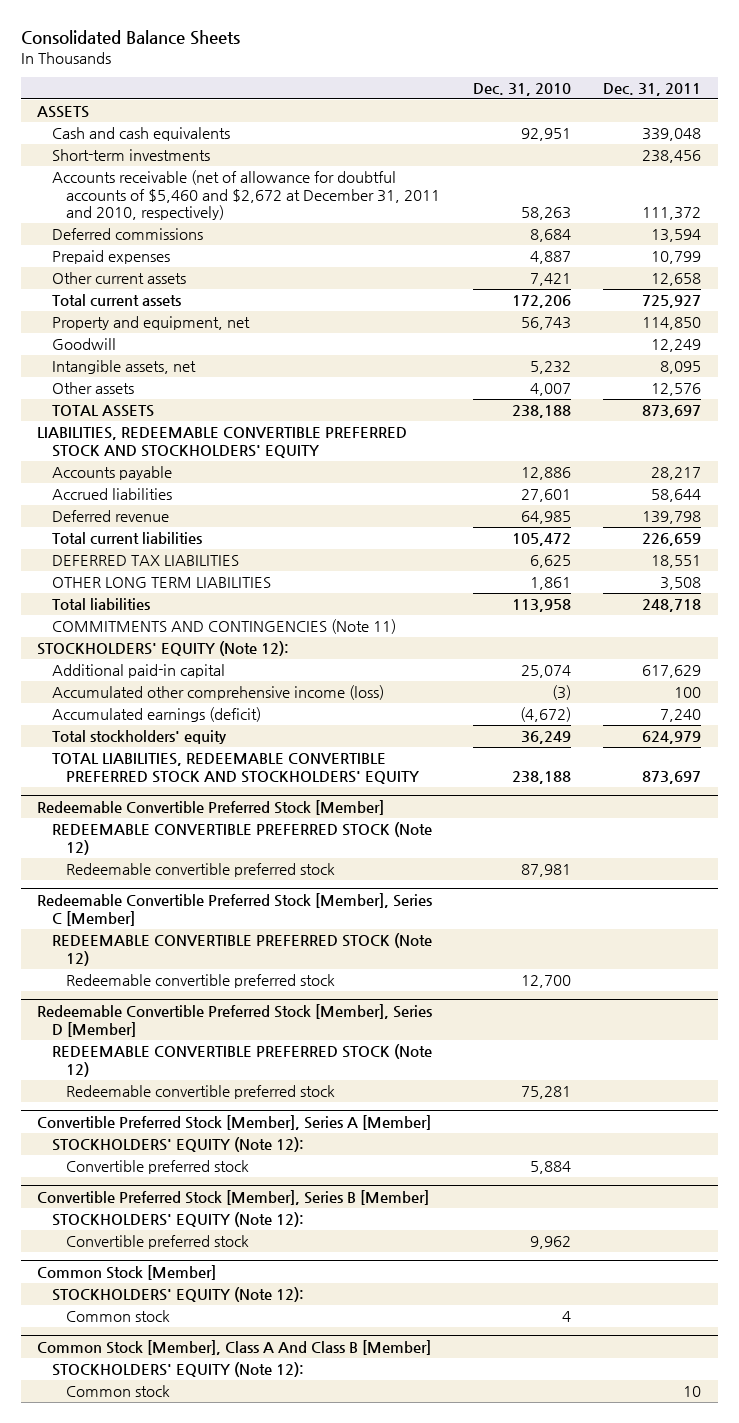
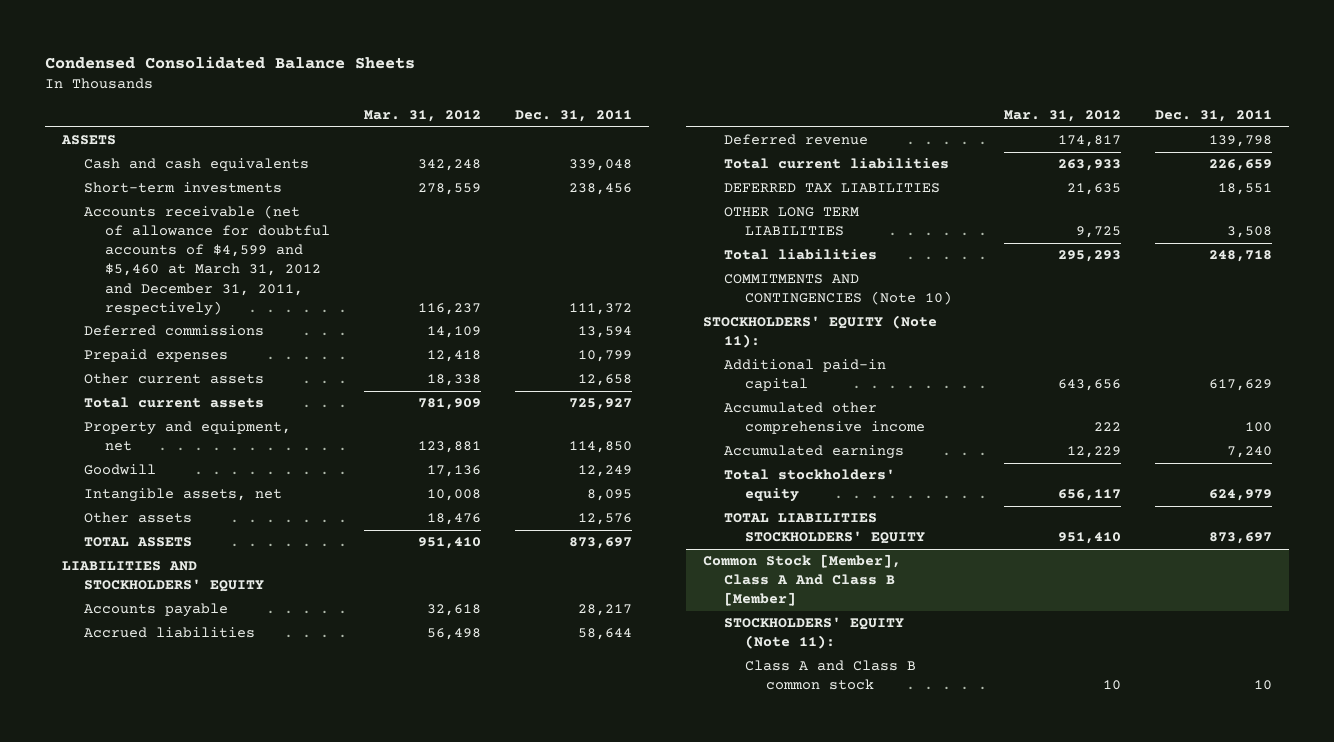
[21,30,241,46] Consolidated Balance Sheets -> [45,56,416,70] Condensed Consolidated Balance Sheets
[472,82,571,96] Dec. 31, 2010 -> none
none -> [363,110,481,123] Mar. 31, 2012
[51,170,441,221] Accounts receivable (net of allowance for doubtful accounts of $5,460 and $2,672 at December 31, 2011 and 2010, respectively) -> [83,205,330,316] Accounts receivable (net of allowance for doubtful accounts of $4,599 and $5,460 at March 31, 2012 and December 31, 2011, respectively)
[37,427,408,458] LIABILITIES, REDEEMABLE CONVERTIBLE PREFERRED STOCK AND STOCKHOLDERS' EQUITY -> [62,561,264,593] LIABILITIES AND STOCKHOLDERS' EQUITY
[51,619,396,635] COMMITMENTS AND CONTINGENCIES (Note 11) -> [723,274,953,306] COMMITMENTS AND CONTINGENCIES (Note 10)
[37,641,290,657] STOCKHOLDERS' EQUITY (Note 12): -> [702,315,937,349] STOCKHOLDERS' EQUITY (Note 11):
[51,685,384,701] Accumulated other comprehensive income (loss) -> [723,402,926,435] Accumulated other comprehensive income
[51,707,261,723] Accumulated earnings (deficit) -> [723,445,904,460] Accumulated earnings
[37,799,385,815] Redeemable Convertible Preferred Stock [Member] -> none
[51,822,432,855] REDEEMABLE CONVERTIBLE PREFERRED STOCK (Note 12) -> none
[66,863,336,878] Redeemable convertible preferred stock -> none
[37,892,433,926] Redeemable Convertible Preferred Stock [Member], Series C [Member] -> none
[51,933,432,966] REDEEMABLE CONVERTIBLE PREFERRED STOCK (Note 12) -> none
[66,974,336,989] Redeemable convertible preferred stock -> none
[37,1003,433,1037] Redeemable Convertible Preferred Stock [Member], Series D [Member] -> none
[51,1044,432,1077] REDEEMABLE CONVERTIBLE PREFERRED STOCK (Note 12) -> none
[66,1085,336,1100] Redeemable convertible preferred stock -> none
[37,1114,432,1130] Convertible Preferred Stock [Member], Series A [Member] -> none
[51,1137,304,1153] STOCKHOLDERS' EQUITY (Note 12): -> none
[66,1160,250,1175] Convertible preferred stock -> none
[37,1189,430,1205] Convertible Preferred Stock [Member], Series B [Member] -> none
[51,1212,304,1228] STOCKHOLDERS' EQUITY (Note 12): -> none
[66,1235,250,1250] Convertible preferred stock -> none
[37,1264,217,1280] Common Stock [Member] -> none
[51,1287,304,1303] STOCKHOLDERS' EQUITY (Note 12): -> none
[66,1310,171,1323] Common stock -> none
[51,753,420,784] TOTAL LIABILITIES, REDEEMABLE CONVERTIBLE PREFERRED STOCK AND STOCKHOLDERS' EQUITY -> [723,513,926,545] TOTAL LIABILITIES STOCKHOLDERS' EQUITY
[51,1362,304,1378] STOCKHOLDERS' EQUITY (Note 12): -> [723,617,904,650] STOCKHOLDERS' EQUITY (Note 11):
[66,1385,171,1398] Common stock -> [745,660,917,691] Class A and Class B common stock

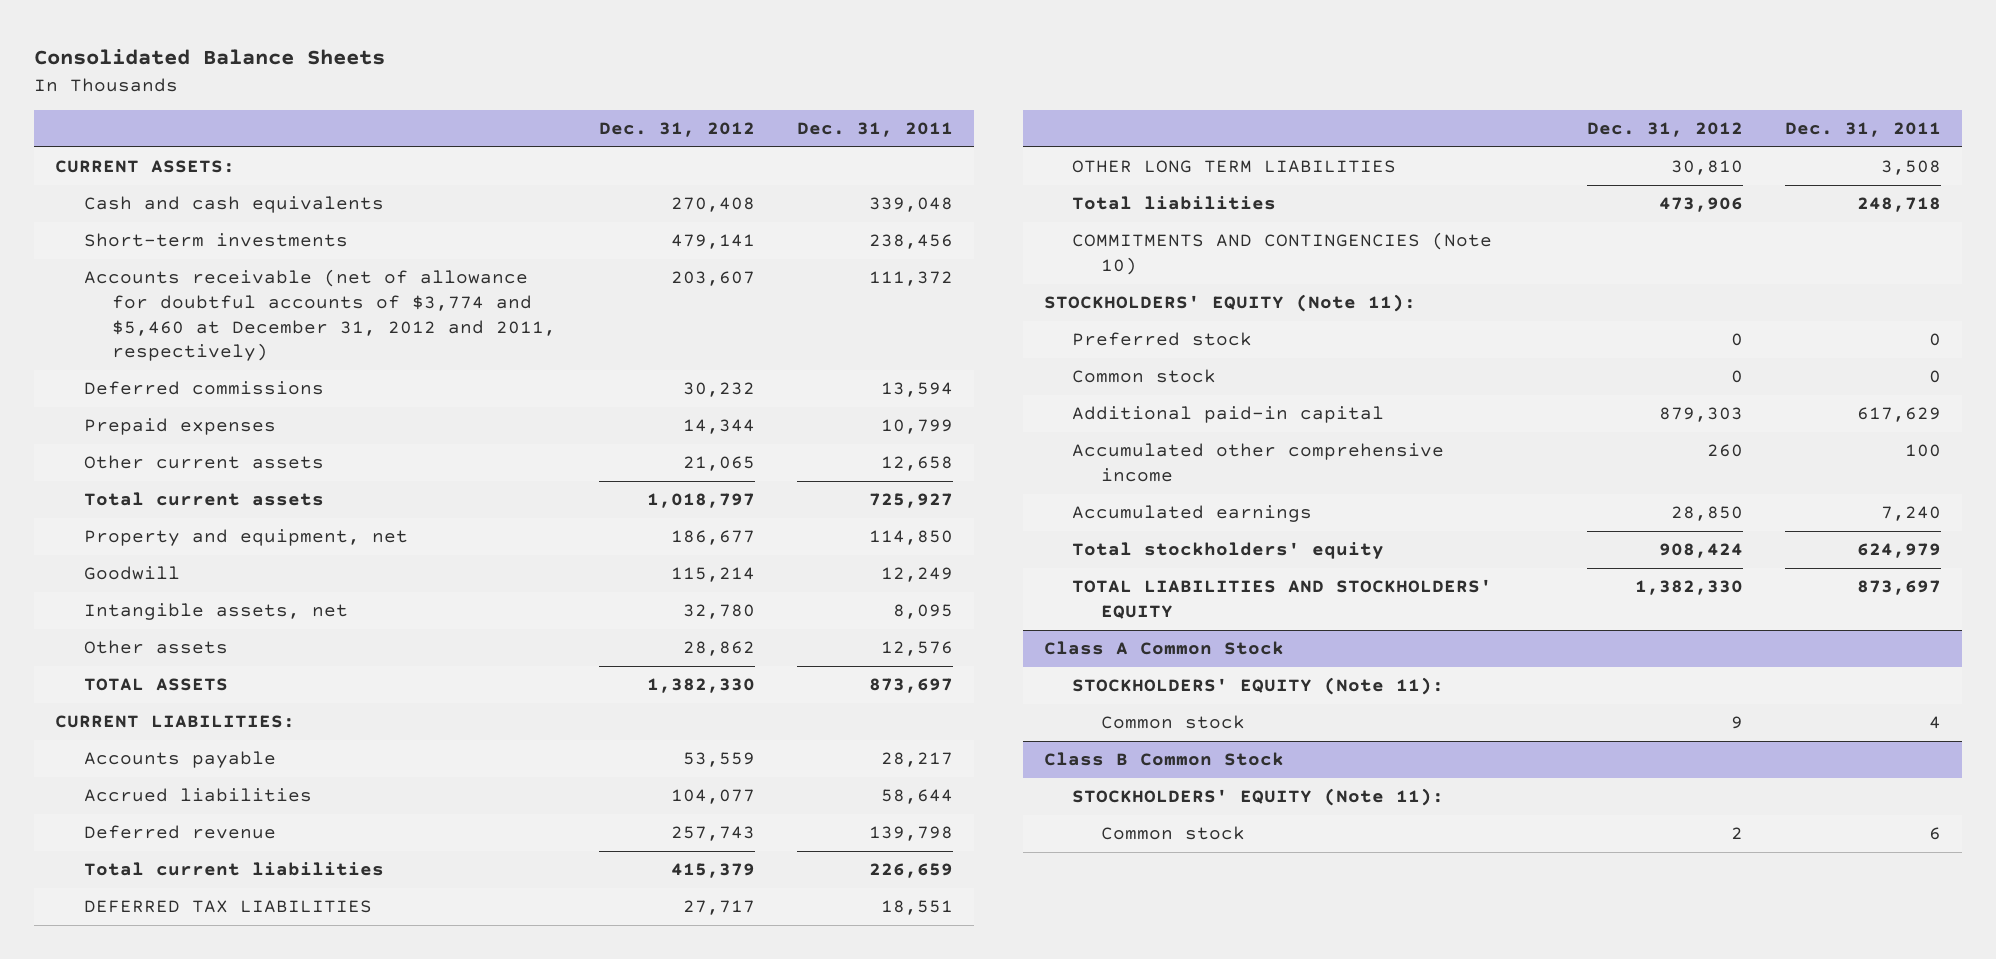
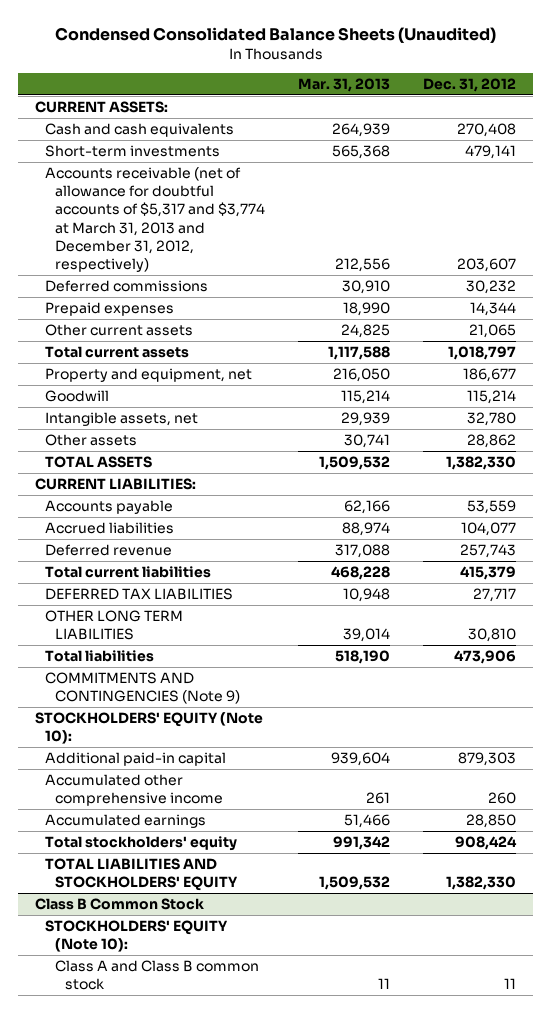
[34,49,386,66] Consolidated Balance Sheets -> [54,27,496,44] Condensed Consolidated Balance Sheets (Unaudited)
[796,122,953,138] Dec. 31, 2011 -> none
none -> [298,78,391,93] Mar. 31, 2013
[83,269,557,362] Accounts receivable (net of allowance for doubtful accounts of $3,774 and $5,460 at December 31, 2012 and 2011, respectively) -> [45,166,266,272] Accounts receivable (net of allowance for doubtful accounts of $5,317 and $3,774 at March 31, 2013 and December 31, 2012, respectively)
[1072,332,1253,347] Preferred stock -> none
[1072,369,1217,384] Common stock -> none
[1072,232,1493,275] COMMITMENTS AND CONTINGENCIES (Note 10) -> [45,671,241,705] COMMITMENTS AND CONTINGENCIES (Note 9)
[1043,294,1416,313] STOCKHOLDERS' EQUITY (Note 11): -> [35,711,264,745] STOCKHOLDERS' EQUITY (Note 10):
[1043,641,1284,656] Class A Common Stock -> none
[1072,677,1445,696] STOCKHOLDERS' EQUITY (Note 11): -> none
[1100,715,1245,730] Common stock -> none
[1072,788,1445,807] STOCKHOLDERS' EQUITY (Note 11): -> [45,919,229,953] STOCKHOLDERS' EQUITY (Note 10):
[1100,826,1245,841] Common stock -> [55,959,260,991] Class A and Class B common stock
[1730,827,1743,840] 2 -> [504,978,517,990] 11

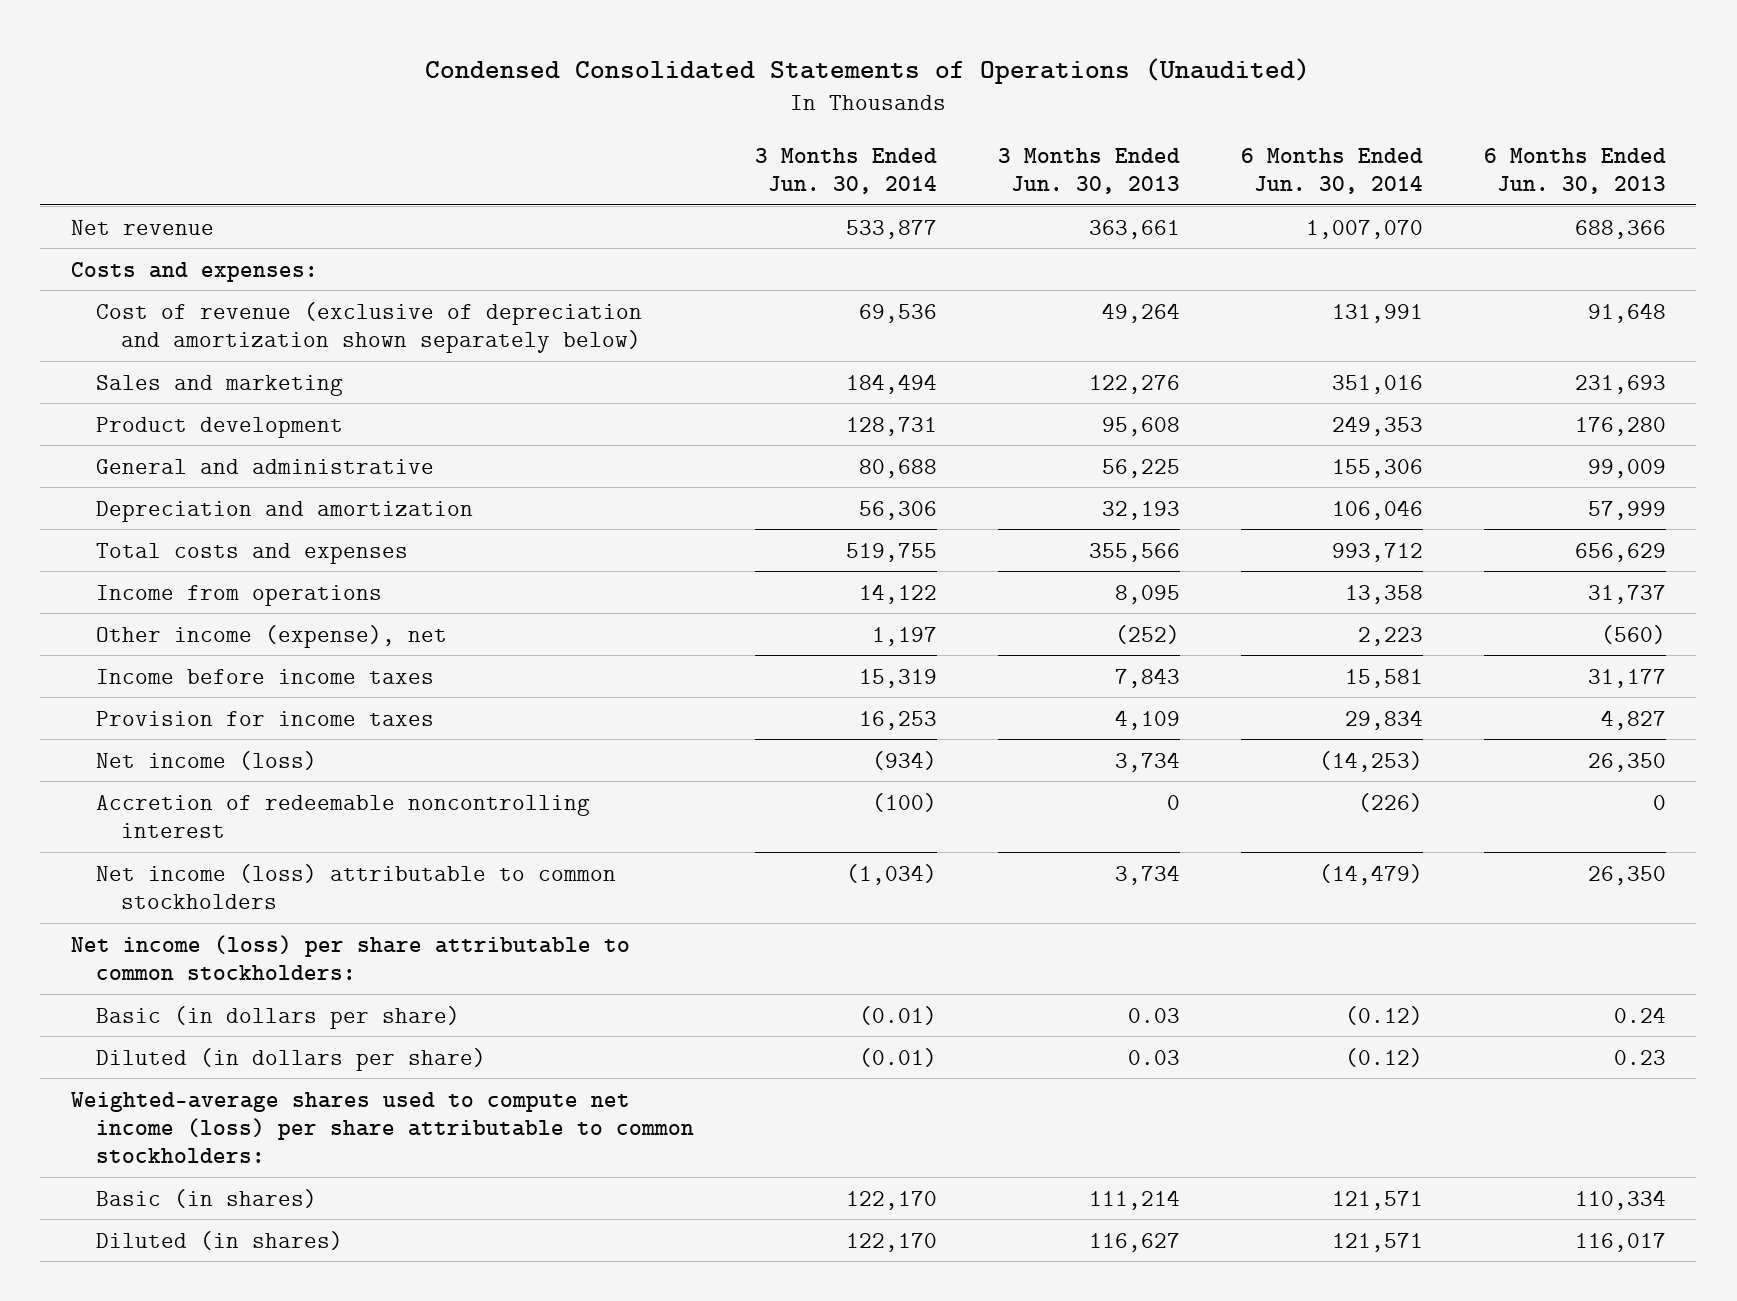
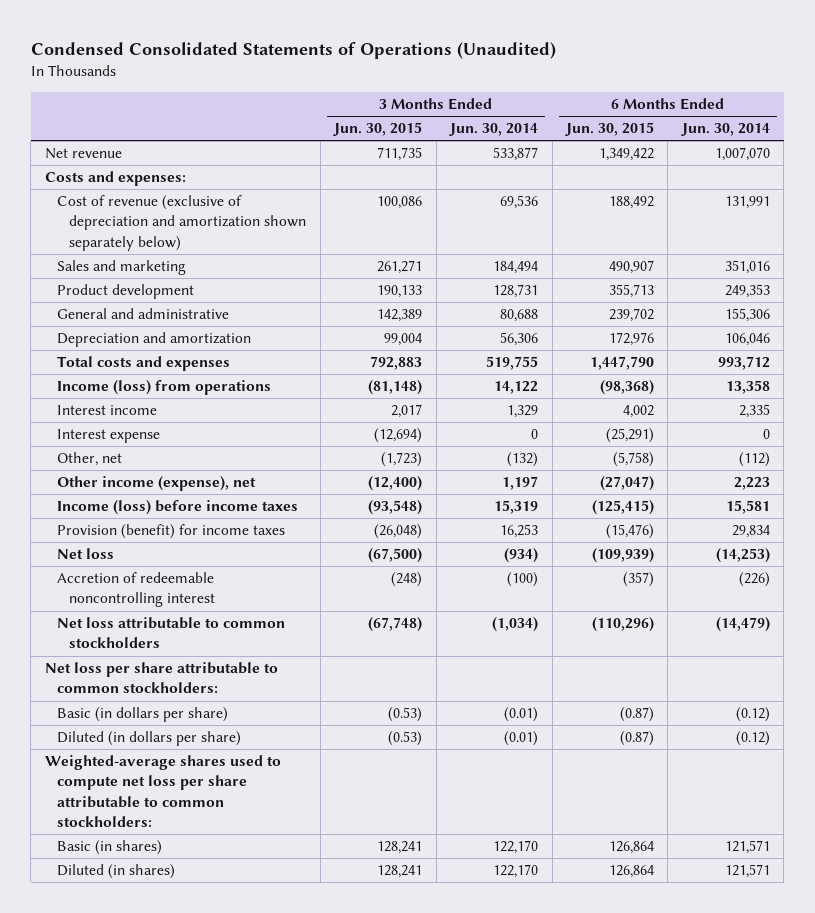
[997,147,1180,194] 3 Months Ended Jun. 30, 2013 -> none
[1483,147,1666,194] 6 Months Ended Jun. 30, 2013 -> none
none -> [333,122,423,137] Jun. 30, 2015
none -> [564,122,654,137] Jun. 30, 2015
[95,584,382,606] Income from operations -> [57,380,272,396] Income (loss) from operations
none -> [57,405,158,416] Interest income
none -> [57,429,161,444] Interest expense
none -> [57,452,123,467] Other, net
[95,668,434,684] Income before income taxes -> [57,500,299,516] Income (loss) before income taxes
[95,710,434,726] Provision for income taxes -> [57,524,286,540] Provision (benefit) for income taxes
[95,750,317,770] Net income (loss) -> [57,548,115,560] Net loss
[95,863,616,909] Net income (loss) attributable to common stockholders -> [57,617,286,649] Net loss attributable to common stockholders
[70,934,630,980] Net income (loss) per share attributable to common stockholders: -> [44,662,278,694] Net loss per share attributable to common stockholders:
[70,1091,694,1163] Weighted-average shares used to compute net income (loss) per share attributable to common stockholders: -> [44,755,281,827] Weighted-average shares used to compute net loss per share attributable to common stockholders:

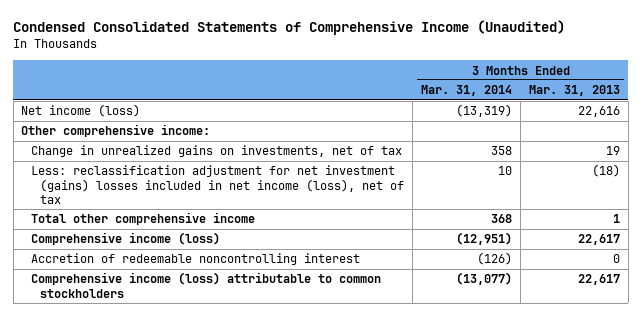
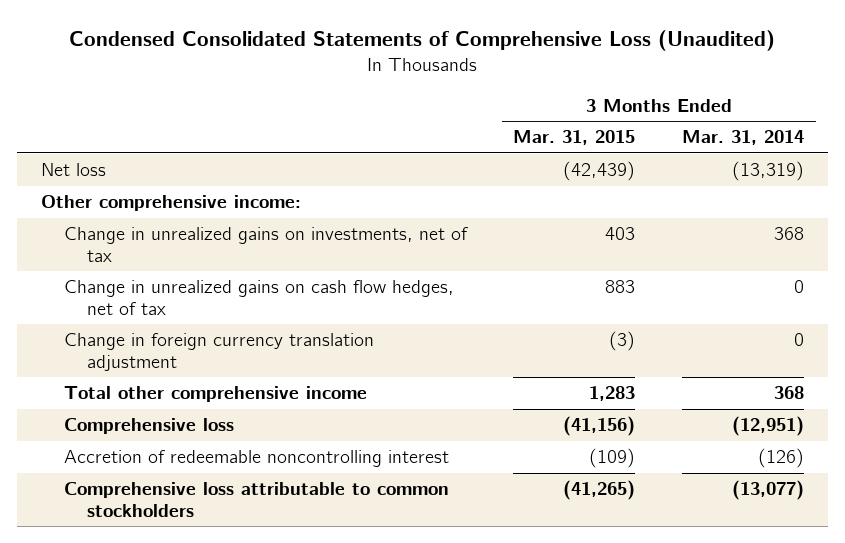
[13,19,566,35] Condensed Consolidated Statements of Comprehensive Income (Unaudited) -> [69,29,776,51] Condensed Consolidated Statements of Comprehensive Loss (Unaudited)
[529,85,621,97] Mar. 31, 2013 -> none
none -> [513,130,636,146] Mar. 31, 2015
[21,104,141,118] Net income (loss) -> [40,163,106,177] Net loss
[30,165,405,205] Less: reclassification adjustment for net investment (gains) losses included in net income (loss), net of tax -> none
[491,146,513,156] 358 -> [774,227,805,241] 368
none -> [63,280,454,315] Change in unrealized gains on cash flow hedges, net of tax
none -> [63,333,374,371] Change in foreign currency translation adjustment
[30,232,220,246] Comprehensive income (loss) -> [63,418,234,435] Comprehensive loss
[30,272,381,298] Comprehensive income (loss) attributable to common stockholders -> [63,482,449,517] Comprehensive loss attributable to common stockholders

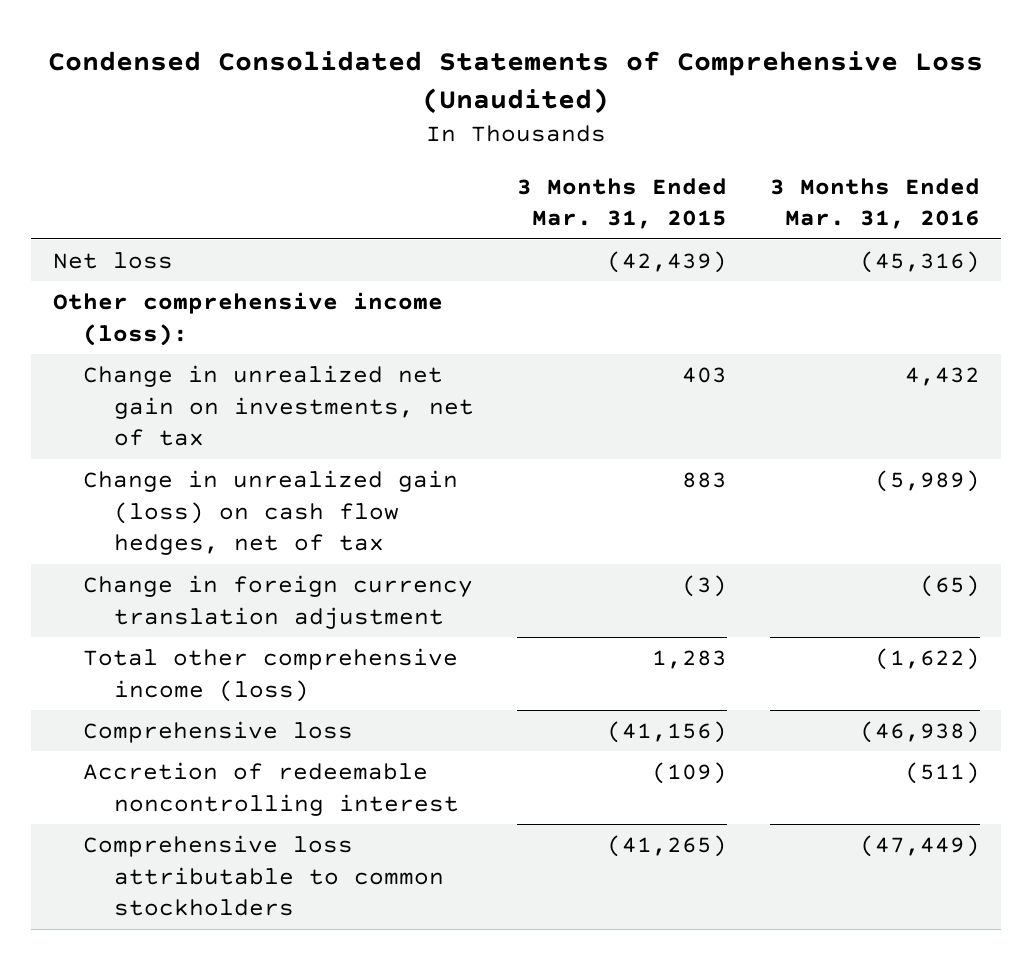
[682,130,805,146] Mar. 31, 2014 -> none
none -> [769,177,980,230] 3 Months Ended Mar. 31, 2016
[40,195,301,212] Other comprehensive income: -> [52,291,443,346] Other comprehensive income (loss):
[63,227,468,262] Change in unrealized gains on investments, net of tax -> [83,364,475,447] Change in unrealized net gain on investments, net of tax
[63,280,454,315] Change in unrealized gains on cash flow hedges, net of tax -> [83,469,459,556] Change in unrealized gain (loss) on cash flow hedges, net of tax
[63,386,367,403] Total other comprehensive income -> [83,647,459,702] Total other comprehensive income (loss)

